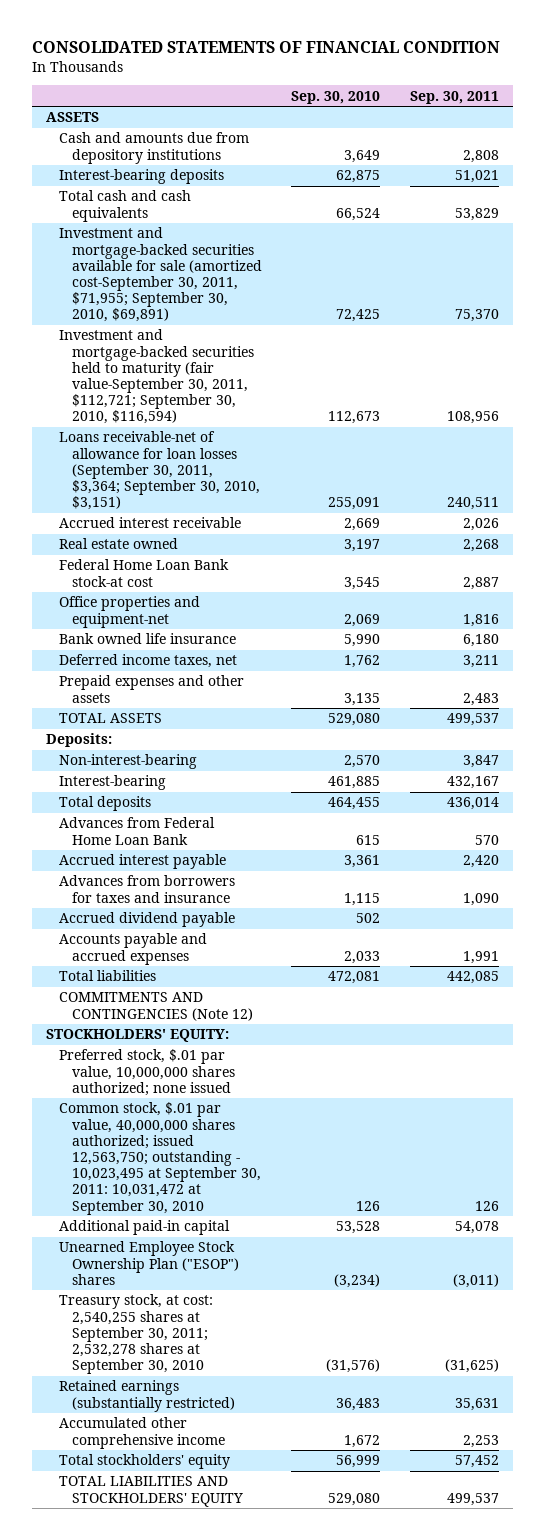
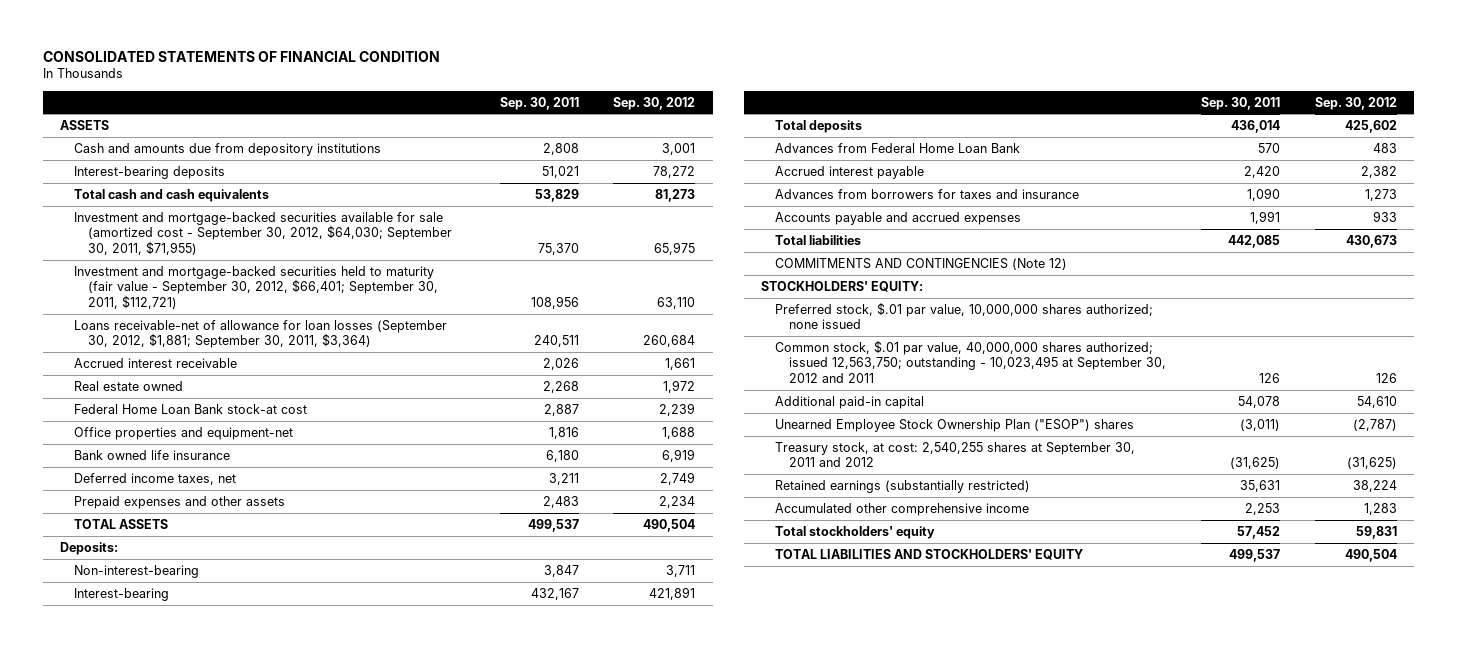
[291,90,381,104] Sep. 30, 2010 -> none
none -> [613,96,696,110] Sep. 30, 2012
[59,227,262,323] Investment and mortgage-backed securities available for sale (amortized cost-September 30, 2011, $71,955; September 30, 2010, $69,891) -> [73,211,452,255] Investment and mortgage-backed securities available for sale (amortized cost - September 30, 2012, $64,030; September 30, 2011, $71,955)
[59,329,254,425] Investment and mortgage-backed securities held to maturity (fair value-September 30, 2011, $112,721; September 30, 2010, $116,594) -> [73,265,438,309] Investment and mortgage-backed securities held to maturity (fair value - September 30, 2012, $66,401; September 30, 2011, $112,721)
[59,431,260,511] Loans receivable-net of allowance for loan losses (September 30, 2011, $3,364; September 30, 2010, $3,151) -> [73,319,447,349] Loans receivable-net of allowance for loan losses (September 30, 2012, $1,881; September 30, 2011, $3,364)
[59,912,236,928] Accrued dividend payable -> none
[59,1102,261,1215] Common stock, $.01 par value, 40,000,000 shares authorized; issued 12,563,750; outstanding - 10,023,495 at September 30, 2011: 10,031,472 at September 30, 2010 -> [774,339,1166,383] Common stock, $.01 par value, 40,000,000 shares authorized; issued 12,563,750; outstanding - 10,023,495 at September 30, 2012 and 2011
[59,1294,214,1375] Treasury stock, at cost: 2,540,255 shares at September 30, 2011; 2,532,278 shares at September 30, 2010 -> [774,441,1135,468] Treasury stock, at cost: 2,540,255 shares at September 30, 2011 and 2012

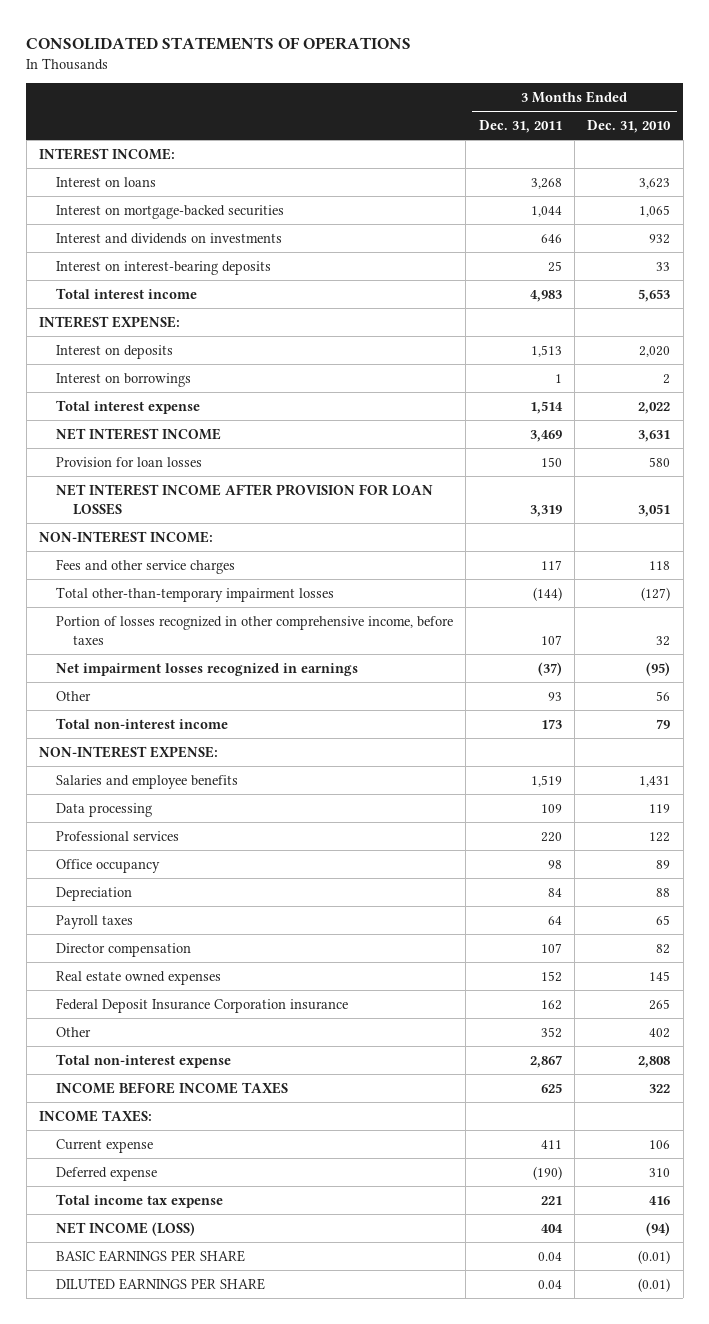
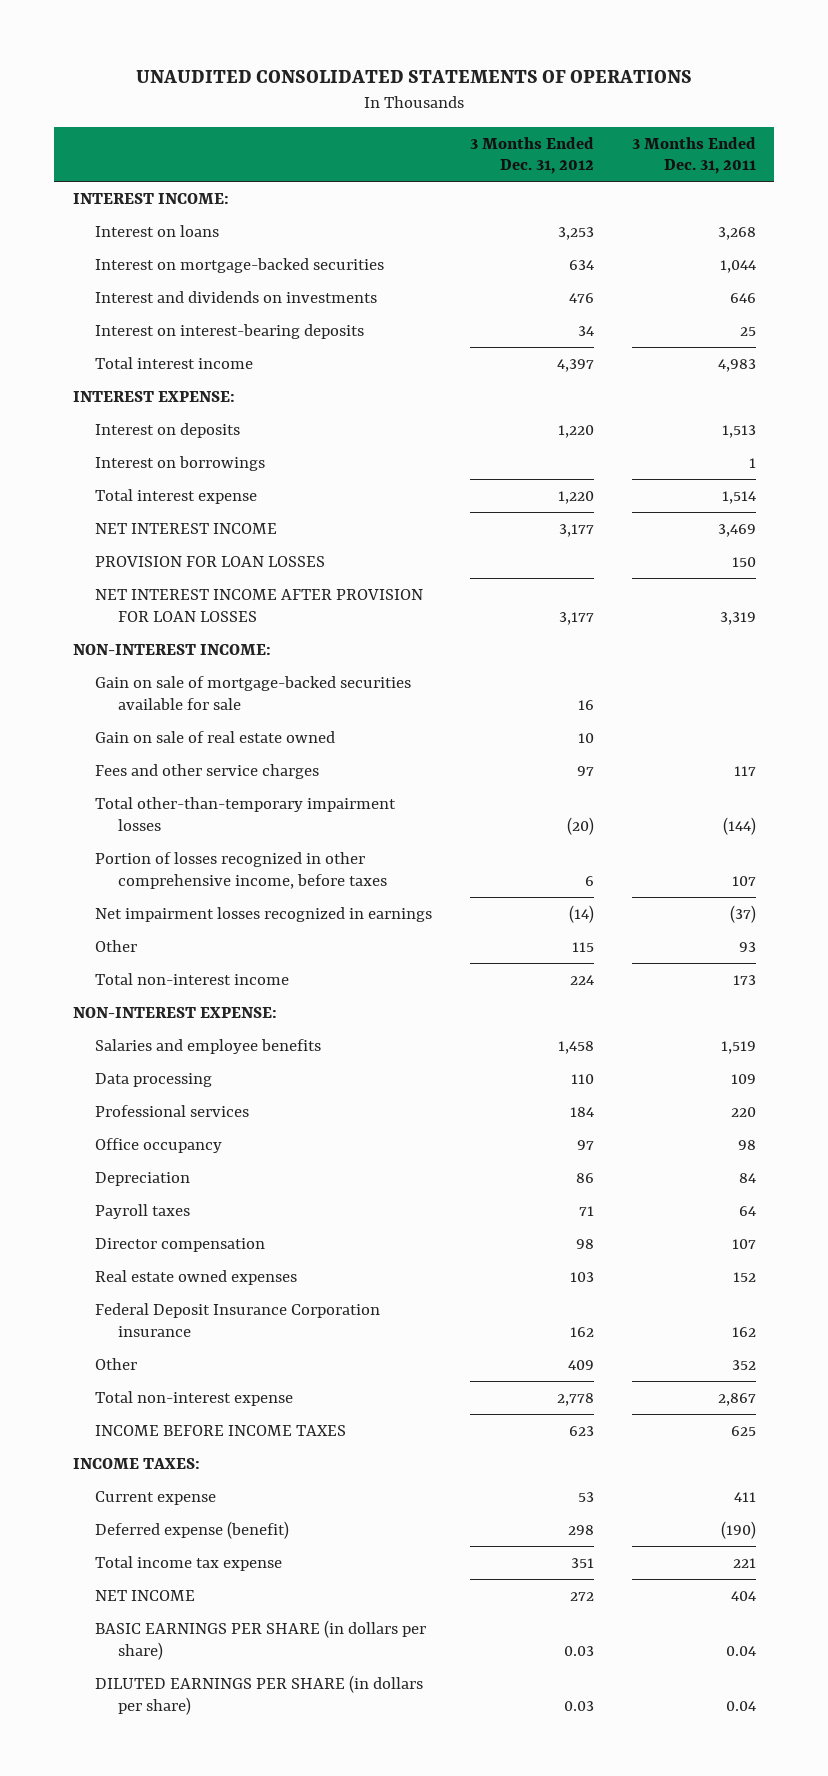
[26,37,412,51] CONSOLIDATED STATEMENTS OF OPERATIONS -> [136,69,693,83] UNAUDITED CONSOLIDATED STATEMENTS OF OPERATIONS
[587,120,672,134] Dec. 31, 2010 -> none
none -> [470,136,595,175] 3 Months Ended Dec. 31, 2012
[55,456,202,467] Provision for loan losses -> [95,555,326,567] PROVISION FOR LOAN LOSSES
none -> [95,675,412,710] Gain on sale of mortgage-backed securities available for sale
none -> [95,730,336,743] Gain on sale of real estate owned
[55,1166,157,1181] Deferred expense -> [95,1520,290,1539] Deferred expense (benefit)
[55,1221,195,1236] NET INCOME (LOSS) -> [95,1589,196,1601] NET INCOME
[55,1249,245,1262] BASIC EARNINGS PER SHARE -> [95,1619,427,1660] BASIC EARNINGS PER SHARE (in dollars per share)
[55,1277,265,1290] DILUTED EARNINGS PER SHARE -> [95,1674,424,1715] DILUTED EARNINGS PER SHARE (in dollars per share)

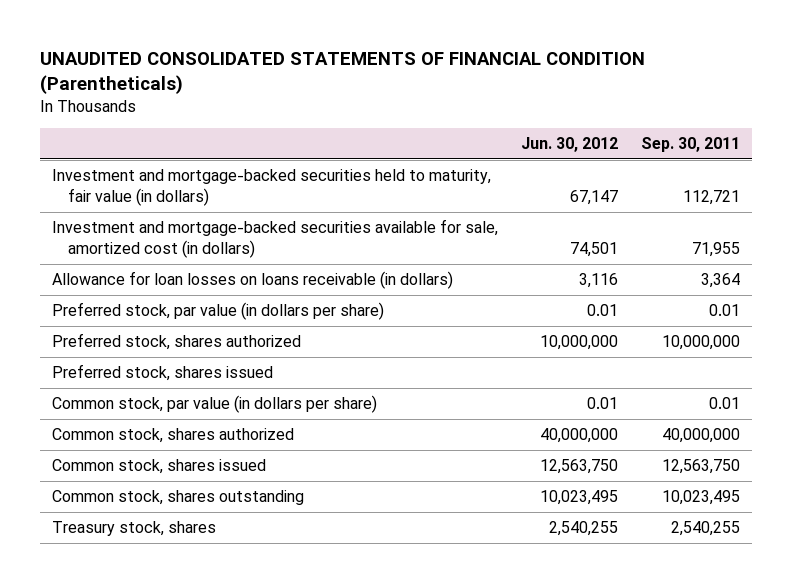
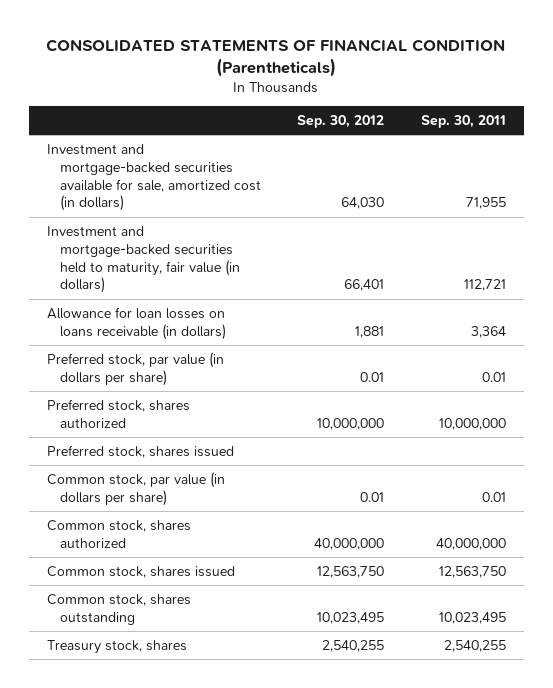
[40,52,646,95] UNAUDITED CONSOLIDATED STATEMENTS OF FINANCIAL CONDITION (Parentheticals) -> [46,38,506,77] CONSOLIDATED STATEMENTS OF FINANCIAL CONDITION (Parentheticals)
[521,137,619,153] Jun. 30, 2012 -> none
none -> [297,115,385,129] Sep. 30, 2012
[51,169,491,206] Investment and mortgage-backed securities held to maturity, fair value (in dollars) -> [47,225,240,294] Investment and mortgage-backed securities held to maturity, fair value (in dollars)

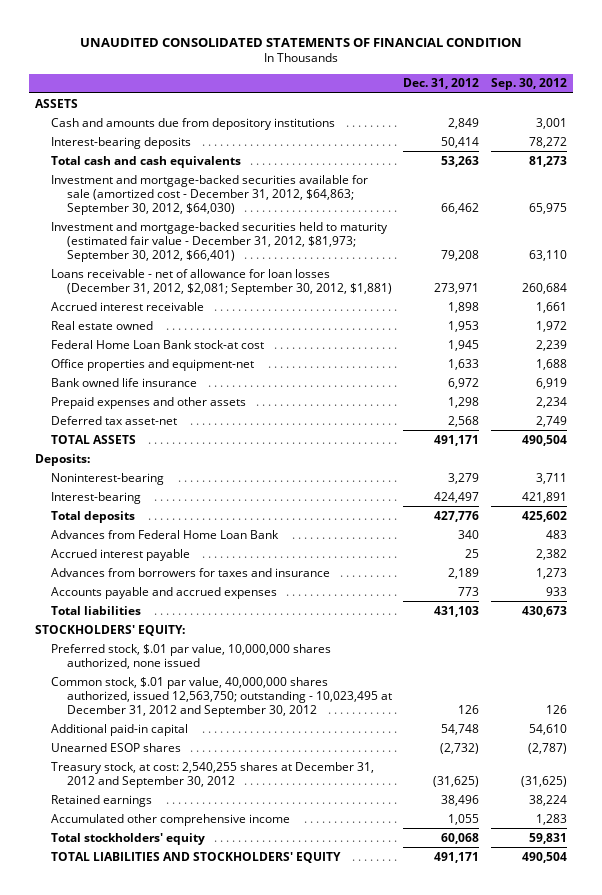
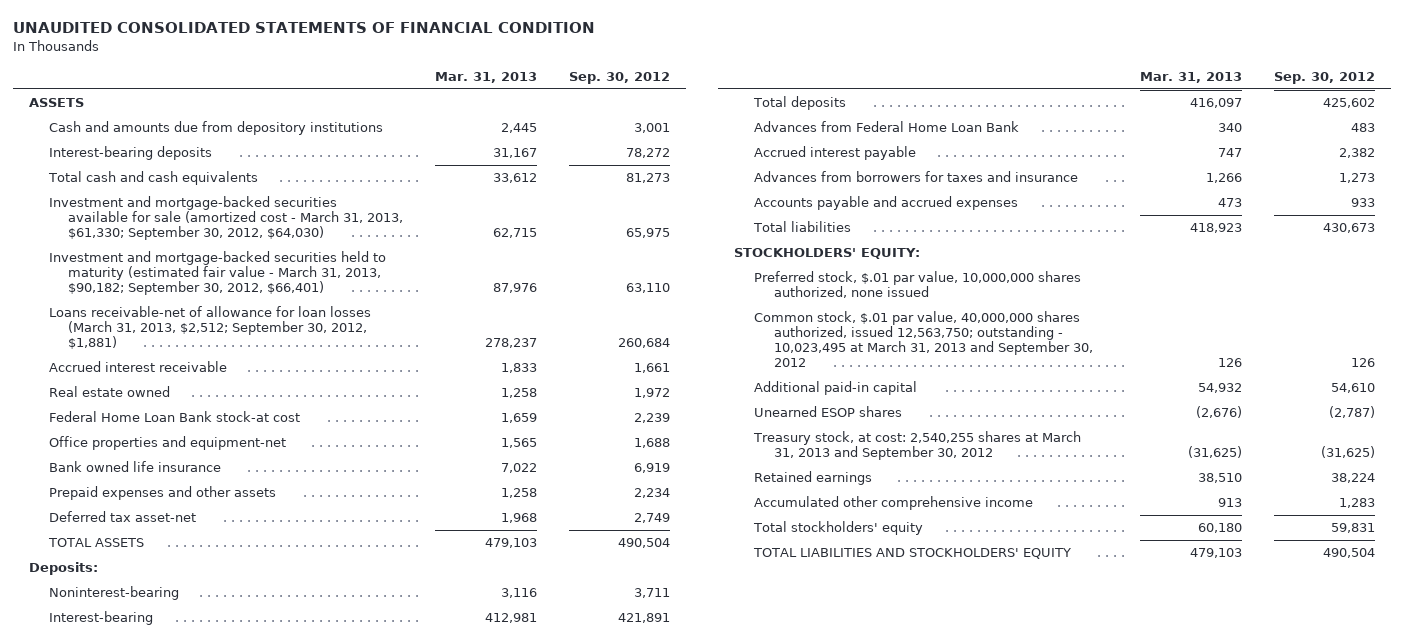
[403,78,480,90] Dec. 31, 2012 -> none
none -> [435,71,538,83] Mar. 31, 2013
[50,174,368,215] Investment and mortgage-backed securities available for sale (amortized cost - December 31, 2012, $64,863; September 30, 2012, $64,030) -> [48,196,404,241] Investment and mortgage-backed securities available for sale (amortized cost - March 31, 2013, $61,330; September 30, 2012, $64,030)
[50,221,388,262] Investment and mortgage-backed securities held to maturity (estimated fair value - December 31, 2012, $81,973; September 30, 2012, $66,401) -> [48,251,386,296] Investment and mortgage-backed securities held to maturity (estimated fair value - March 31, 2013, $90,182; September 30, 2012, $66,401)
[50,268,392,295] Loans receivable - net of allowance for loan losses (December 31, 2012, $2,081; September 30, 2012, $1,881) -> [48,306,371,350] Loans receivable-net of allowance for loan losses (March 31, 2013, $2,512; September 30, 2012, $1,881)
[50,676,392,717] Common stock, $.01 par value, 40,000,000 shares authorized, issued 12,563,750; outstanding - 10,023,495 at December 31, 2012 and September 30, 2012 -> [753,311,1093,368] Common stock, $.01 par value, 40,000,000 shares authorized, issued 12,563,750; outstanding - 10,023,495 at March 31, 2013 and September 30, 2012
[50,761,374,788] Treasury stock, at cost: 2,540,255 shares at December 31, 2012 and September 30, 2012 -> [752,431,1081,461] Treasury stock, at cost: 2,540,255 shares at March 31, 2013 and September 30, 2012

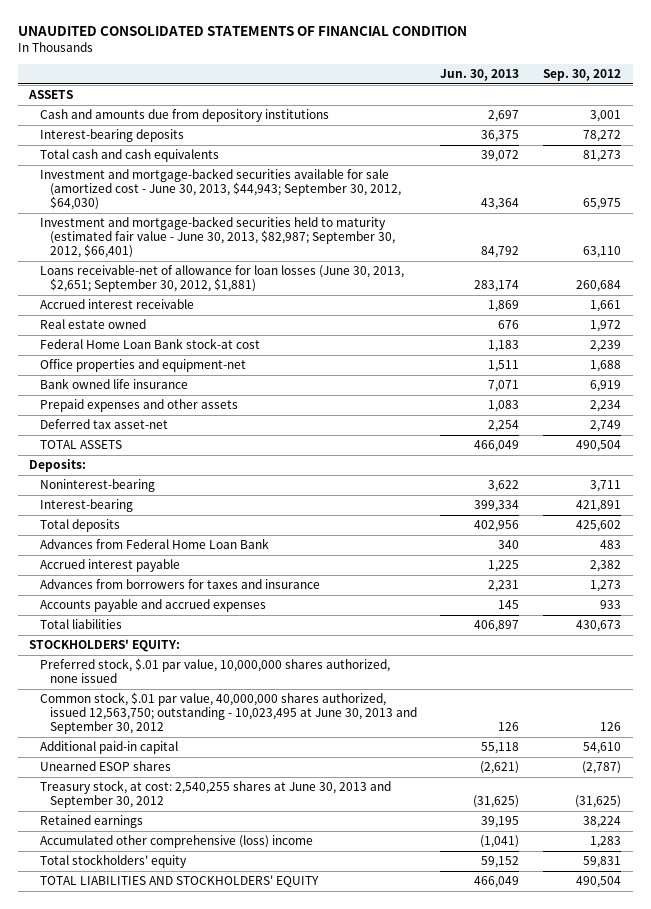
[435,71,538,83] Mar. 31, 2013 -> none
none -> [440,69,520,82] Jun. 30, 2013
[48,196,404,241] Investment and mortgage-backed securities available for sale (amortized cost - March 31, 2013, $61,330; September 30, 2012, $64,030) -> [39,168,401,211] Investment and mortgage-backed securities available for sale (amortized cost - June 30, 2013, $44,943; September 30, 2012, $64,030)
[48,251,386,296] Investment and mortgage-backed securities held to maturity (estimated fair value - March 31, 2013, $90,182; September 30, 2012, $66,401) -> [39,216,395,259] Investment and mortgage-backed securities held to maturity (estimated fair value - June 30, 2013, $82,987; September 30, 2012, $66,401)
[48,306,371,350] Loans receivable-net of allowance for loan losses (March 31, 2013, $2,512; September 30, 2012, $1,881) -> [39,265,404,293] Loans receivable-net of allowance for loan losses (June 30, 2013, $2,651; September 30, 2012, $1,881)
[753,311,1093,368] Common stock, $.01 par value, 40,000,000 shares authorized, issued 12,563,750; outstanding - 10,023,495 at March 31, 2013 and September 30, 2012 -> [39,692,417,735] Common stock, $.01 par value, 40,000,000 shares authorized, issued 12,563,750; outstanding - 10,023,495 at June 30, 2013 and September 30, 2012
[752,431,1081,461] Treasury stock, at cost: 2,540,255 shares at March 31, 2013 and September 30, 2012 -> [39,780,391,809] Treasury stock, at cost: 2,540,255 shares at June 30, 2013 and September 30, 2012
[753,496,1033,511] Accumulated other comprehensive income -> [39,835,313,849] Accumulated other comprehensive (loss) income

